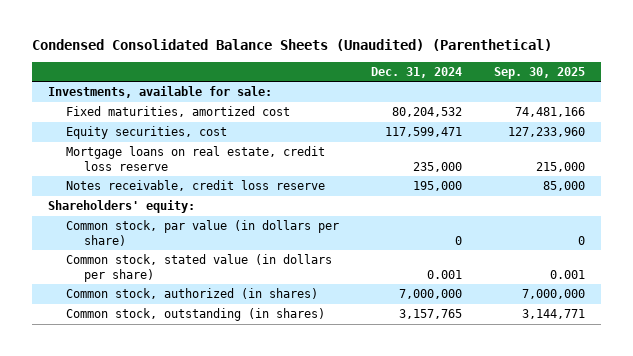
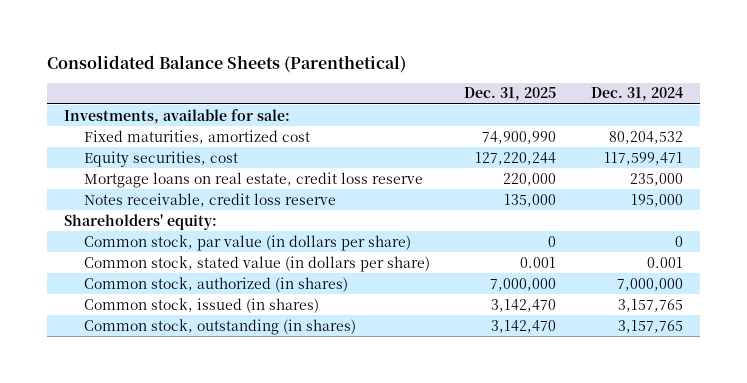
[31,39,552,52] Condensed Consolidated Balance Sheets (Unaudited) (Parenthetical) -> [47,54,407,73] Consolidated Balance Sheets (Parenthetical)
[493,66,585,79] Sep. 30, 2025 -> none
none -> [464,87,557,102] Dec. 31, 2025
none -> [83,297,319,313] Common stock, issued (in shares)

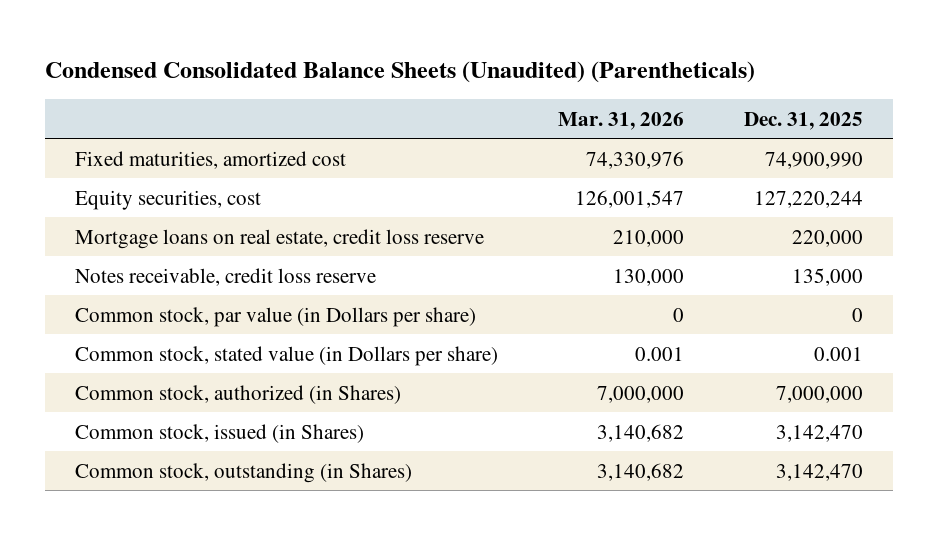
[47,54,407,73] Consolidated Balance Sheets (Parenthetical) -> [45,61,756,84] Condensed Consolidated Balance Sheets (Unaudited) (Parentheticals)
[590,87,683,102] Dec. 31, 2024 -> none
none -> [558,111,685,130] Mar. 31, 2026
[64,108,291,124] Investments, available for sale: -> none
[64,213,218,230] Shareholders' equity: -> none
[83,234,411,251] Common stock, par value (in dollars per share) -> [75,306,477,327] Common stock, par value (in Dollars per share)
[83,255,430,272] Common stock, stated value (in dollars per share) -> [75,345,499,366] Common stock, stated value (in Dollars per share)
[83,276,348,292] Common stock, authorized (in shares) -> [75,384,402,404] Common stock, authorized (in Shares)
[83,297,319,313] Common stock, issued (in shares) -> [75,423,365,443] Common stock, issued (in Shares)
[83,318,356,335] Common stock, outstanding (in shares) -> [75,462,413,483] Common stock, outstanding (in Shares)

